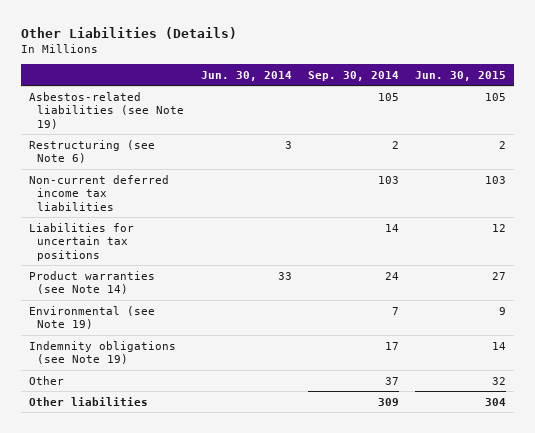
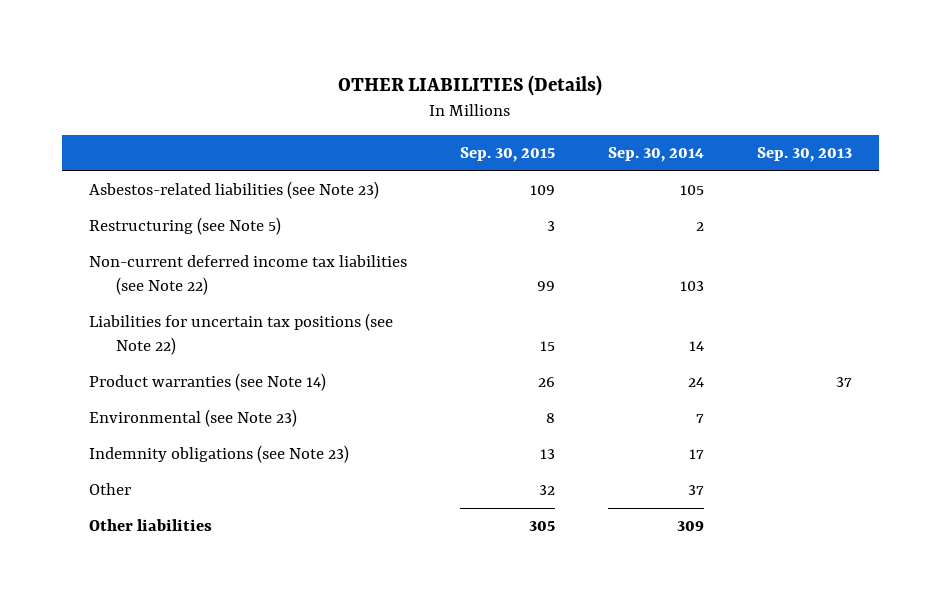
[20,27,237,40] Other Liabilities (Details) -> [338,75,603,97] OTHER LIABILITIES (Details)
[200,70,292,81] Jun. 30, 2014 -> none
[414,70,506,81] Jun. 30, 2015 -> none
none -> [459,147,555,163] Sep. 30, 2015
none -> [757,147,853,163] Sep. 30, 2013
[28,91,185,129] Asbestos-related liabilities (see Note 19) -> [88,181,379,200] Asbestos-related liabilities (see Note 23)
[28,139,155,164] Restructuring (see Note 6) -> [88,217,281,236] Restructuring (see Note 5)
[28,174,169,211] Non-current deferred income tax liabilities -> [88,255,407,296] Non-current deferred income tax liabilities (see Note 22)
[28,222,134,261] Liabilities for uncertain tax positions -> [88,313,393,356] Liabilities for uncertain tax positions (see Note 22)
[28,305,155,330] Environmental (see Note 19) -> [88,409,297,428] Environmental (see Note 23)
[28,340,176,365] Indemnity obligations (see Note 19) -> [88,445,349,464] Indemnity obligations (see Note 23)

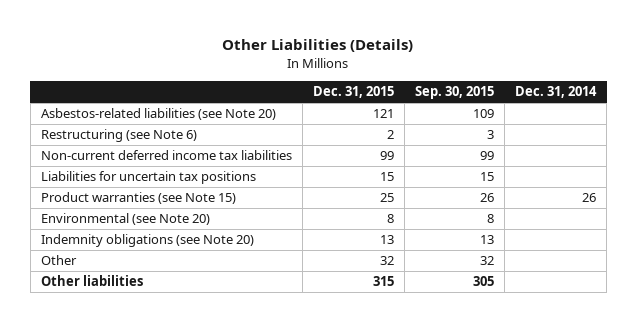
[338,75,603,97] OTHER LIABILITIES (Details) -> [222,39,414,53] Other Liabilities (Details)
[607,147,704,163] Sep. 30, 2014 -> none
[757,147,853,163] Sep. 30, 2013 -> none
none -> [312,86,394,99] Dec. 31, 2015
none -> [515,86,598,99] Dec. 31, 2014
[88,181,379,200] Asbestos-related liabilities (see Note 23) -> [40,108,276,121] Asbestos-related liabilities (see Note 20)
[88,217,281,236] Restructuring (see Note 5) -> [40,129,197,143] Restructuring (see Note 6)
[88,255,407,296] Non-current deferred income tax liabilities (see Note 22) -> [40,150,292,161] Non-current deferred income tax liabilities
[88,313,393,356] Liabilities for uncertain tax positions (see Note 22) -> [40,171,256,185] Liabilities for uncertain tax positions
[88,373,326,392] Product warranties (see Note 14) -> [40,192,236,205] Product warranties (see Note 15)
[88,409,297,428] Environmental (see Note 23) -> [40,213,210,226] Environmental (see Note 20)
[88,445,349,464] Indemnity obligations (see Note 23) -> [40,234,254,248] Indemnity obligations (see Note 20)

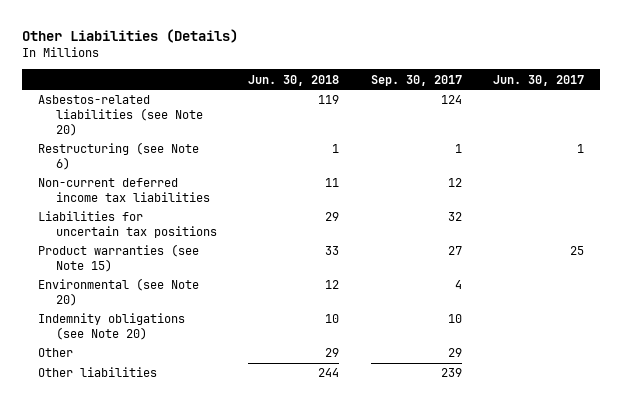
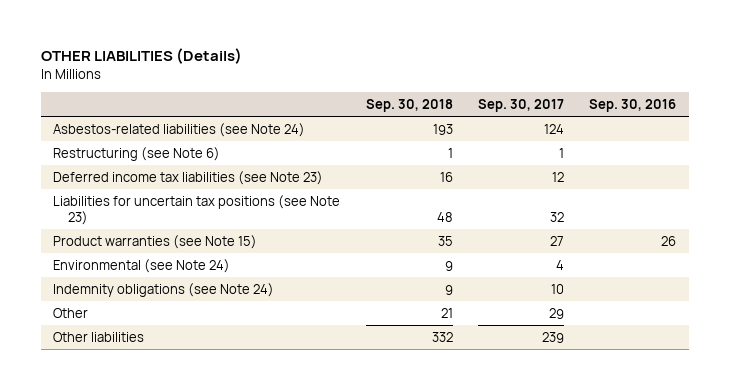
[22,29,239,44] Other Liabilities (Details) -> [40,48,242,65] OTHER LIABILITIES (Details)
[248,74,340,86] Jun. 30, 2018 -> none
[493,74,585,86] Jun. 30, 2017 -> none
none -> [365,99,453,113] Sep. 30, 2018
none -> [589,99,677,113] Sep. 30, 2016
[37,95,204,136] Asbestos-related liabilities (see Note 20) -> [53,122,306,137] Asbestos-related liabilities (see Note 24)
[37,178,211,203] Non-current deferred income tax liabilities -> none
none -> [53,170,324,185] Deferred income tax liabilities (see Note 23)
[37,211,218,239] Liabilities for uncertain tax positions -> [53,194,341,226] Liabilities for uncertain tax positions (see Note 23)
[37,278,199,307] Environmental (see Note 20) -> [53,258,231,273] Environmental (see Note 24)
[37,313,185,341] Indemnity obligations (see Note 20) -> [53,282,275,297] Indemnity obligations (see Note 24)

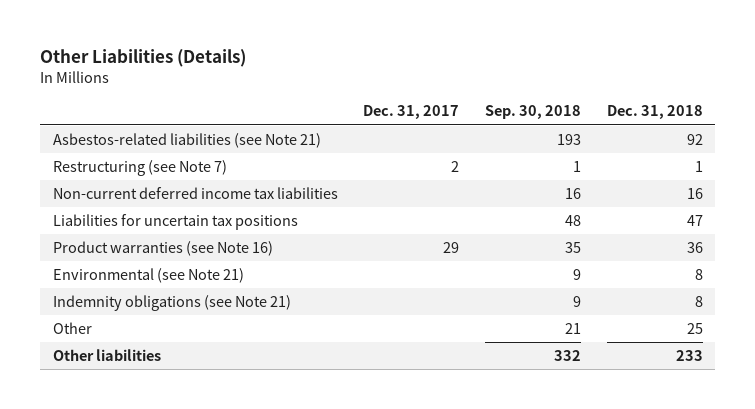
[40,48,242,65] OTHER LIABILITIES (Details) -> [40,48,247,67] Other Liabilities (Details)
[477,99,564,113] Sep. 30, 2017 -> none
[589,99,677,113] Sep. 30, 2016 -> none
none -> [363,105,460,120] Dec. 31, 2017
none -> [606,105,703,120] Dec. 31, 2018
[53,170,324,185] Deferred income tax liabilities (see Note 23) -> none
[53,122,306,137] Asbestos-related liabilities (see Note 24) -> [52,133,321,149] Asbestos-related liabilities (see Note 21)
[53,146,221,161] Restructuring (see Note 6) -> [52,160,227,177] Restructuring (see Note 7)
none -> [52,187,338,200] Non-current deferred income tax liabilities
[53,194,341,226] Liabilities for uncertain tax positions (see Note 23) -> [52,214,298,231] Liabilities for uncertain tax positions
[53,234,258,249] Product warranties (see Note 15) -> [52,241,273,257] Product warranties (see Note 16)
[53,258,231,273] Environmental (see Note 24) -> [52,268,244,284] Environmental (see Note 21)
[53,282,275,297] Indemnity obligations (see Note 24) -> [52,295,291,312] Indemnity obligations (see Note 21)

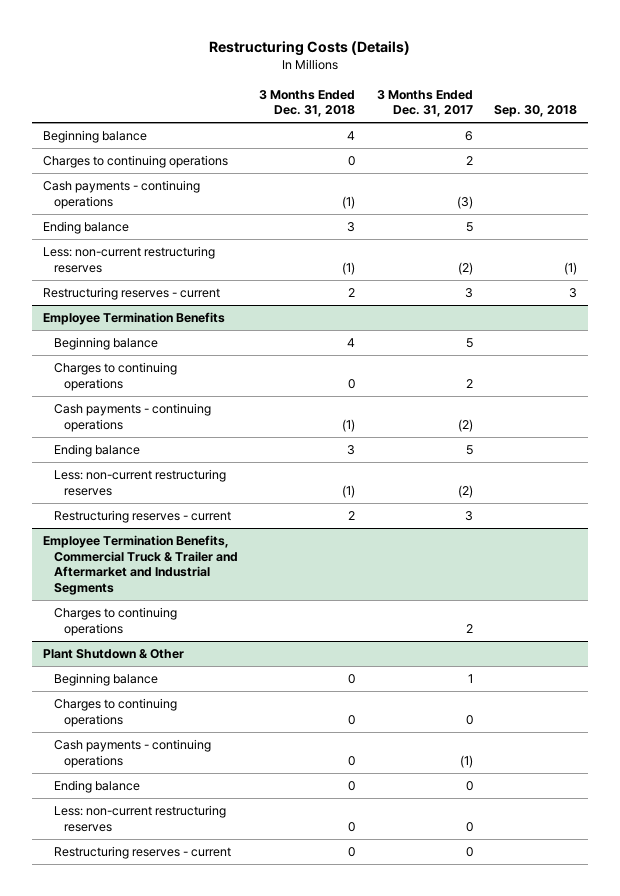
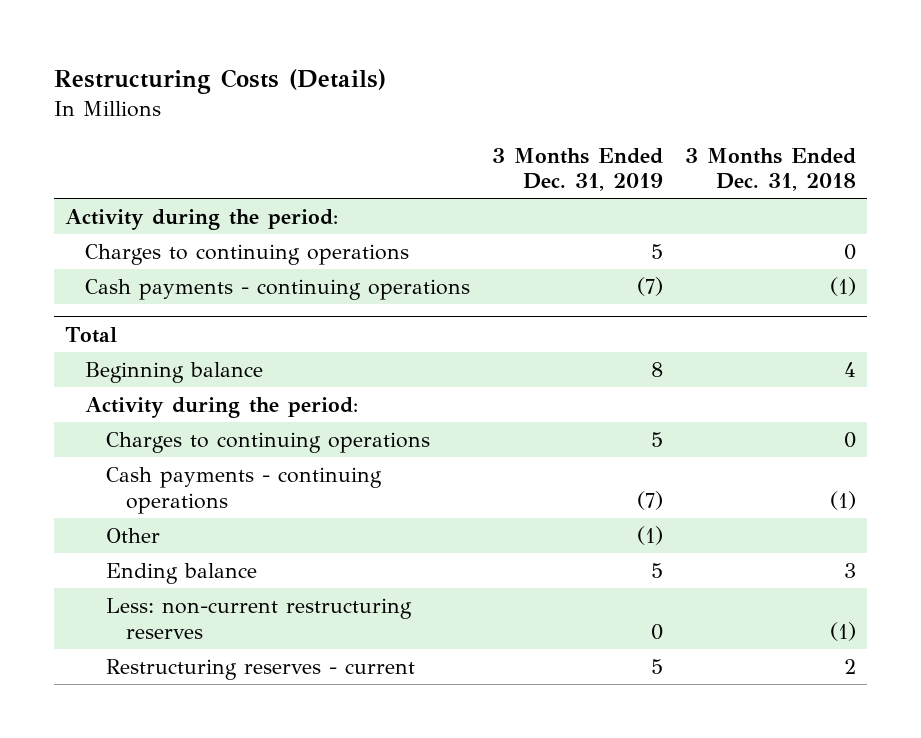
[376,89,473,118] 3 Months Ended Dec. 31, 2017 -> none
[494,105,578,118] Sep. 30, 2018 -> none
none -> [492,147,664,192] 3 Months Ended Dec. 31, 2019
[43,129,148,143] Beginning balance -> none
none -> [64,208,338,230] Activity during the period:
[43,220,130,234] Ending balance -> none
[43,245,216,273] Less: non-current restructuring reserves -> none
[43,286,221,300] Restructuring reserves - current -> none
[43,311,226,325] Employee Termination Benefits -> [64,326,117,343] Total
none -> [85,396,359,418] Activity during the period:
none -> [105,527,160,543] Other
[43,534,238,595] Employee Termination Benefits, Commercial Truck & Trailer and Aftermarket and Industrial Segments -> none
[53,606,177,636] Charges to continuing operations -> none
[43,648,185,659] Plant Shutdown & Other -> none
[53,672,158,686] Beginning balance -> none
[53,697,177,727] Charges to continuing operations -> none
[53,738,211,768] Cash payments - continuing operations -> none
[53,779,140,793] Ending balance -> none
[53,804,226,832] Less: non-current restructuring reserves -> none
[53,845,231,859] Restructuring reserves - current -> none

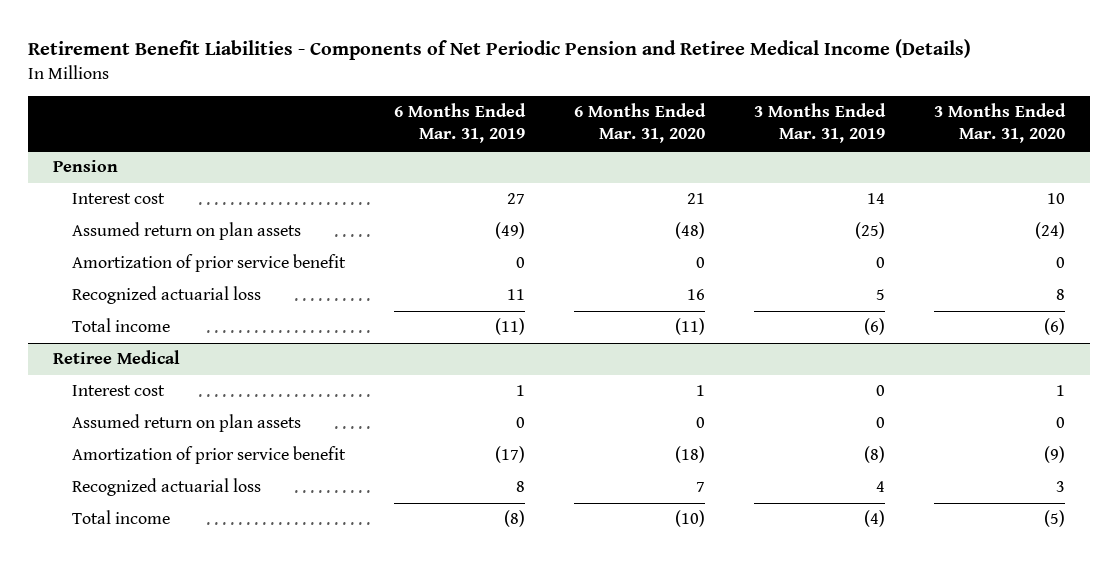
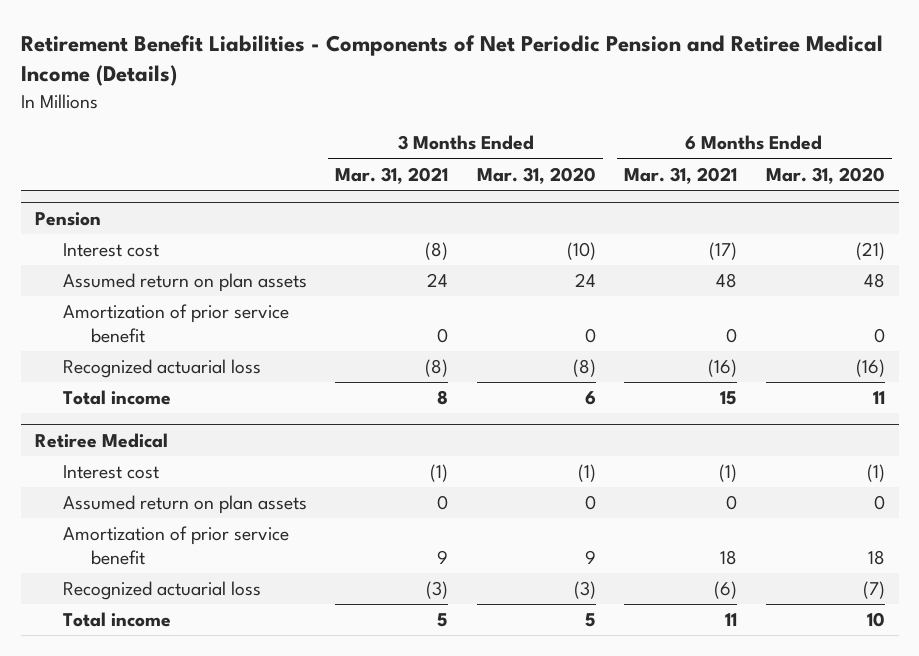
[394,103,527,144] 6 Months Ended Mar. 31, 2019 -> none
[754,103,887,144] 3 Months Ended Mar. 31, 2019 -> none
none -> [335,166,449,184] Mar. 31, 2021
none -> [624,166,738,184] Mar. 31, 2021
[687,193,706,205] 21 -> [855,242,885,261] (21)
[1047,193,1066,205] 10 -> [566,242,596,261] (10)
[675,222,706,240] (48) -> [863,273,885,289] 48
[1035,222,1066,240] (24) -> [574,273,596,288] 24
[687,289,706,301] 16 -> [855,359,885,378] (16)
[1056,289,1066,301] 8 -> [572,359,596,378] (8)
[675,318,706,336] (11) -> [872,391,885,405] 11
[1044,318,1066,336] (6) -> [584,391,596,406] 6
[696,385,706,397] 1 -> [866,464,885,483] (1)
[1056,385,1066,397] 1 -> [577,464,596,483] (1)
[675,446,706,464] (18) -> [867,549,885,565] 18
[1044,446,1066,464] (9) -> [584,549,596,564] 9
[696,482,706,493] 7 -> [862,581,885,600] (7)
[1056,481,1066,493] 3 -> [573,581,596,600] (3)
[675,510,706,528] (10) -> [866,612,885,628] 10
[1044,510,1066,528] (5) -> [584,613,596,628] 5

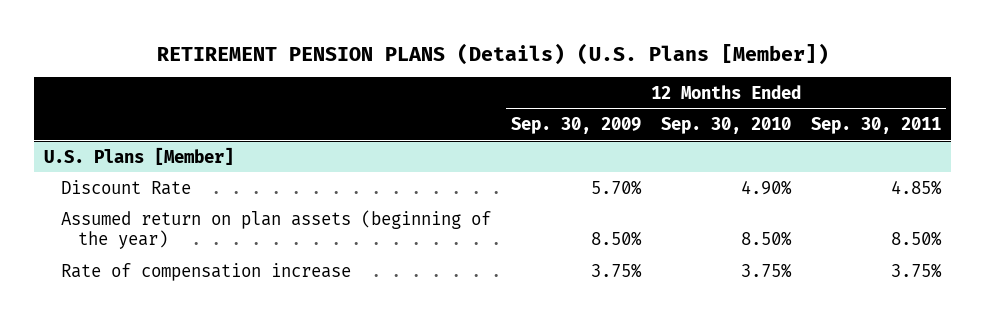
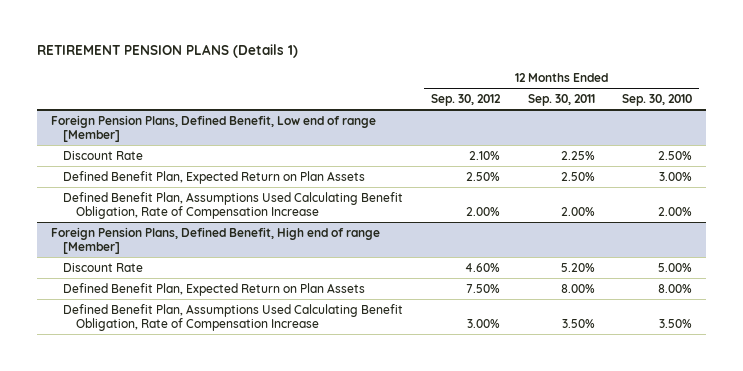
[156,42,829,65] RETIREMENT PENSION PLANS (Details) (U.S. Plans [Member]) -> [36,44,298,59] RETIREMENT PENSION PLANS (Details 1)
[511,117,642,135] Sep. 30, 2009 -> none
none -> [430,93,501,106] Sep. 30, 2012
[44,146,235,165] U.S. Plans [Member] -> none
none -> [50,114,376,143] Foreign Pension Plans, Defined Benefit, Low end of range [Member]
[741,179,793,195] 4.90% -> [658,150,693,160] 2.50%
[891,179,943,195] 4.85% -> [560,150,595,160] 2.25%
[61,209,492,250] Assumed return on plan assets (beginning of the year) -> [63,170,366,184] Defined Benefit Plan, Expected Return on Plan Assets
[741,231,793,247] 8.50% -> [659,171,693,181] 3.00%
[891,231,943,247] 8.50% -> [560,171,595,181] 2.50%
[61,262,352,281] Rate of compensation increase -> [63,191,404,220] Defined Benefit Plan, Assumptions Used Calculating Benefit Obligation, Rate of Compensation Increase
[741,262,793,278] 3.75% -> [658,207,693,217] 2.00%
[891,262,943,278] 3.75% -> [560,207,595,217] 2.00%
none -> [50,226,380,255] Foreign Pension Plans, Defined Benefit, High end of range [Member]
none -> [63,262,144,272] Discount Rate
none -> [63,282,366,296] Defined Benefit Plan, Expected Return on Plan Assets
none -> [63,303,404,332] Defined Benefit Plan, Assumptions Used Calculating Benefit Obligation, Rate of Compensation Increase

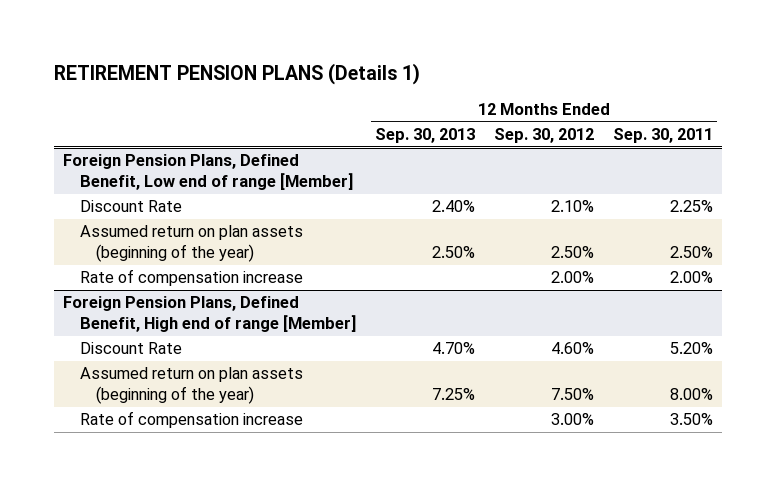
[622,93,693,106] Sep. 30, 2010 -> none
none -> [375,128,476,144] Sep. 30, 2013
[63,170,366,184] Defined Benefit Plan, Expected Return on Plan Assets -> [79,225,303,263] Assumed return on plan assets (beginning of the year)
[63,191,404,220] Defined Benefit Plan, Assumptions Used Calculating Benefit Obligation, Rate of Compensation Increase -> [79,269,303,287] Rate of compensation increase
[63,282,366,296] Defined Benefit Plan, Expected Return on Plan Assets -> [79,367,303,405] Assumed return on plan assets (beginning of the year)
[63,303,404,332] Defined Benefit Plan, Assumptions Used Calculating Benefit Obligation, Rate of Compensation Increase -> [79,411,303,429] Rate of compensation increase

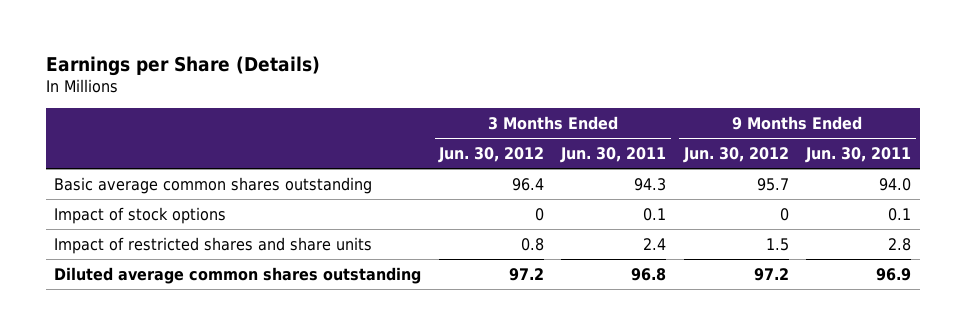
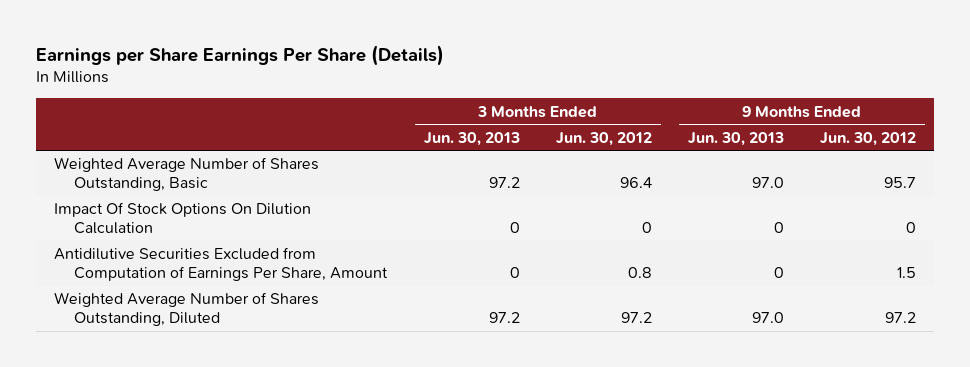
[45,55,320,76] Earnings per Share (Details) -> [36,44,445,66] Earnings per Share Earnings Per Share (Details)
[560,146,667,163] Jun. 30, 2011 -> none
[805,146,912,163] Jun. 30, 2011 -> none
none -> [423,131,520,146] Jun. 30, 2013
none -> [687,131,784,146] Jun. 30, 2013
[54,176,373,194] Basic average common shares outstanding -> [54,157,320,192] Weighted Average Number of Shares Outstanding, Basic
[54,206,227,224] Impact of stock options -> [54,202,312,235] Impact Of Stock Options On Dilution Calculation
[54,236,373,254] Impact of restricted shares and share units -> [54,247,389,282] Antidilutive Securities Excluded from Computation of Earnings Per Share, Amount
[54,266,422,284] Diluted average common shares outstanding -> [54,292,320,327] Weighted Average Number of Shares Outstanding, Diluted

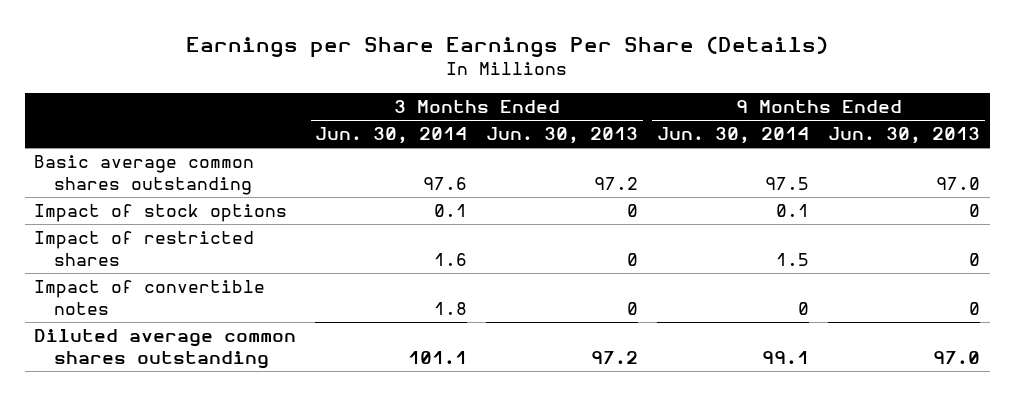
[555,131,652,146] Jun. 30, 2012 -> none
[819,131,916,146] Jun. 30, 2012 -> none
none -> [315,127,468,145] Jun. 30, 2014
none -> [657,127,810,145] Jun. 30, 2014
[54,157,320,192] Weighted Average Number of Shares Outstanding, Basic -> [34,155,255,195] Basic average common shares outstanding
[54,202,312,235] Impact Of Stock Options On Dilution Calculation -> [34,204,288,223] Impact of stock options
[54,247,389,282] Antidilutive Securities Excluded from Computation of Earnings Per Share, Amount -> [34,231,255,266] Impact of restricted shares
none -> [34,280,266,315] Impact of convertible notes
[54,292,320,327] Weighted Average Number of Shares Outstanding, Diluted -> [34,329,297,369] Diluted average common shares outstanding

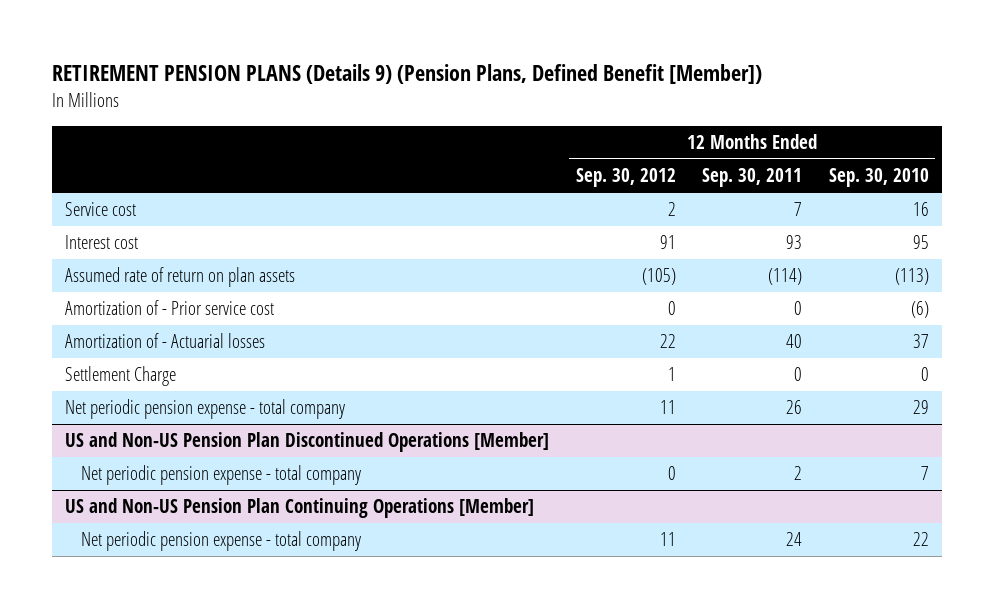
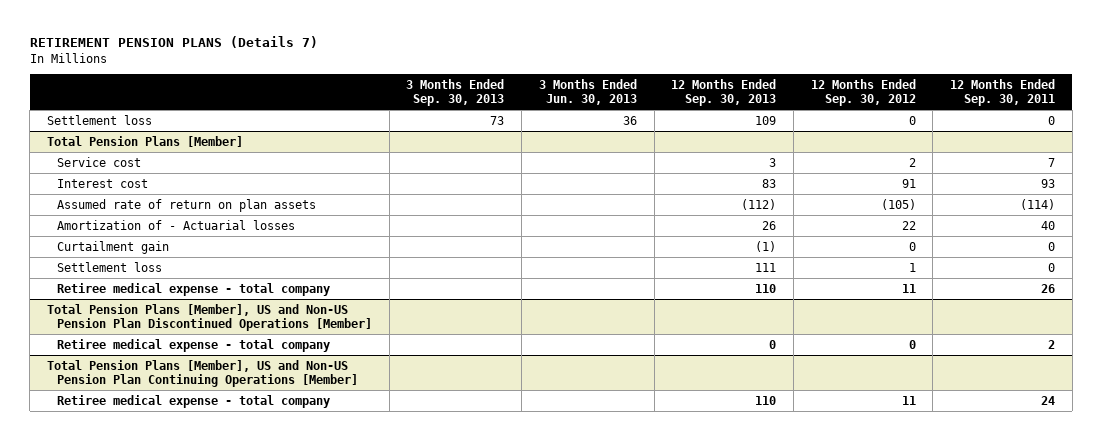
[51,64,762,85] RETIREMENT PENSION PLANS (Details 9) (Pension Plans, Defined Benefit [Member]) -> [29,36,318,49] RETIREMENT PENSION PLANS (Details 7)
[828,168,929,188] Sep. 30, 2010 -> none
none -> [406,79,505,107] 3 Months Ended Sep. 30, 2013
none -> [538,79,637,106] 3 Months Ended Jun. 30, 2013
none -> [671,79,777,107] 12 Months Ended Sep. 30, 2013
none -> [46,114,152,125] Settlement loss
none -> [46,135,243,147] Total Pension Plans [Member]
[64,300,274,316] Amortization of - Prior service cost -> none
none -> [57,240,170,254] Curtailment gain
[64,366,176,387] Settlement Charge -> [57,261,163,272] Settlement loss
[64,399,345,420] Net periodic pension expense - total company -> [57,282,331,296] Retiree medical expense - total company
[64,432,549,453] US and Non-US Pension Plan Discontinued Operations [Member] -> [46,303,373,331] Total Pension Plans [Member], US and Non-US Pension Plan Discontinued Operations [Member]
[80,465,361,486] Net periodic pension expense - total company -> [57,338,331,352] Retiree medical expense - total company
[64,498,534,519] US and Non-US Pension Plan Continuing Operations [Member] -> [46,359,359,387] Total Pension Plans [Member], US and Non-US Pension Plan Continuing Operations [Member]
[80,531,361,552] Net periodic pension expense - total company -> [57,394,331,408] Retiree medical expense - total company

